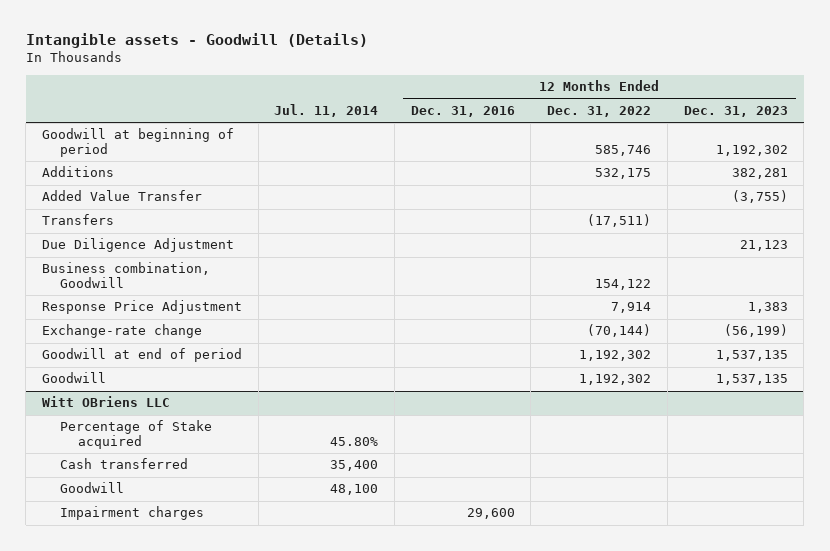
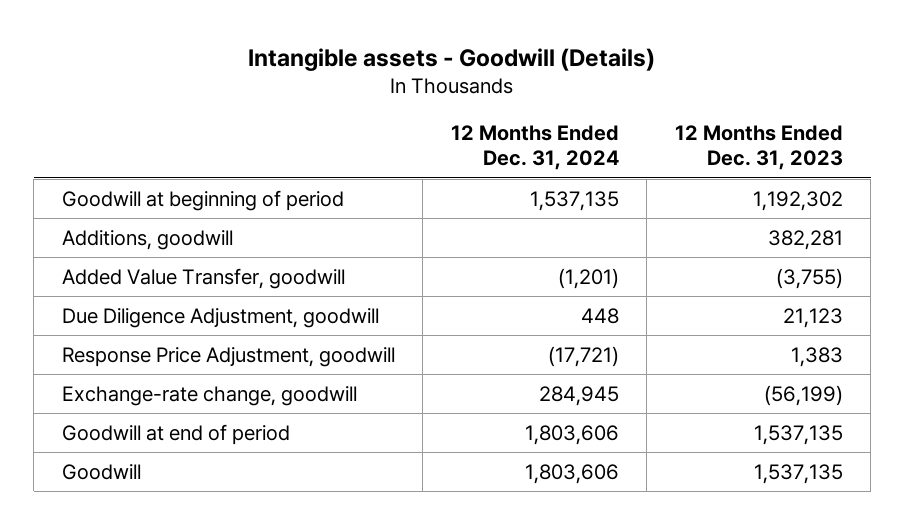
[274,104,379,118] Jul. 11, 2014 -> none
[410,106,515,118] Dec. 31, 2016 -> none
[547,106,652,118] Dec. 31, 2022 -> none
none -> [450,125,619,171] 12 Months Ended Dec. 31, 2024
[42,214,115,226] Transfers -> none
[42,262,211,289] Business combination, Goodwill -> none
[42,166,115,178] Additions -> [61,229,233,250] Additions, goodwill
[42,190,203,202] Added Value Transfer -> [61,267,345,289] Added Value Transfer, goodwill
[42,238,235,253] Due Diligence Adjustment -> [61,307,379,328] Due Diligence Adjustment, goodwill
[42,300,243,315] Response Price Adjustment -> [61,346,395,367] Response Price Adjustment, goodwill
[42,324,203,339] Exchange-rate change -> [61,385,357,406] Exchange-rate change, goodwill
[42,396,171,408] Witt OBriens LLC -> none
[59,420,212,450] Percentage of Stake acquired -> none
[59,458,188,470] Cash transferred -> none
[59,482,124,494] Goodwill -> none
[59,506,204,521] Impairment charges -> none

